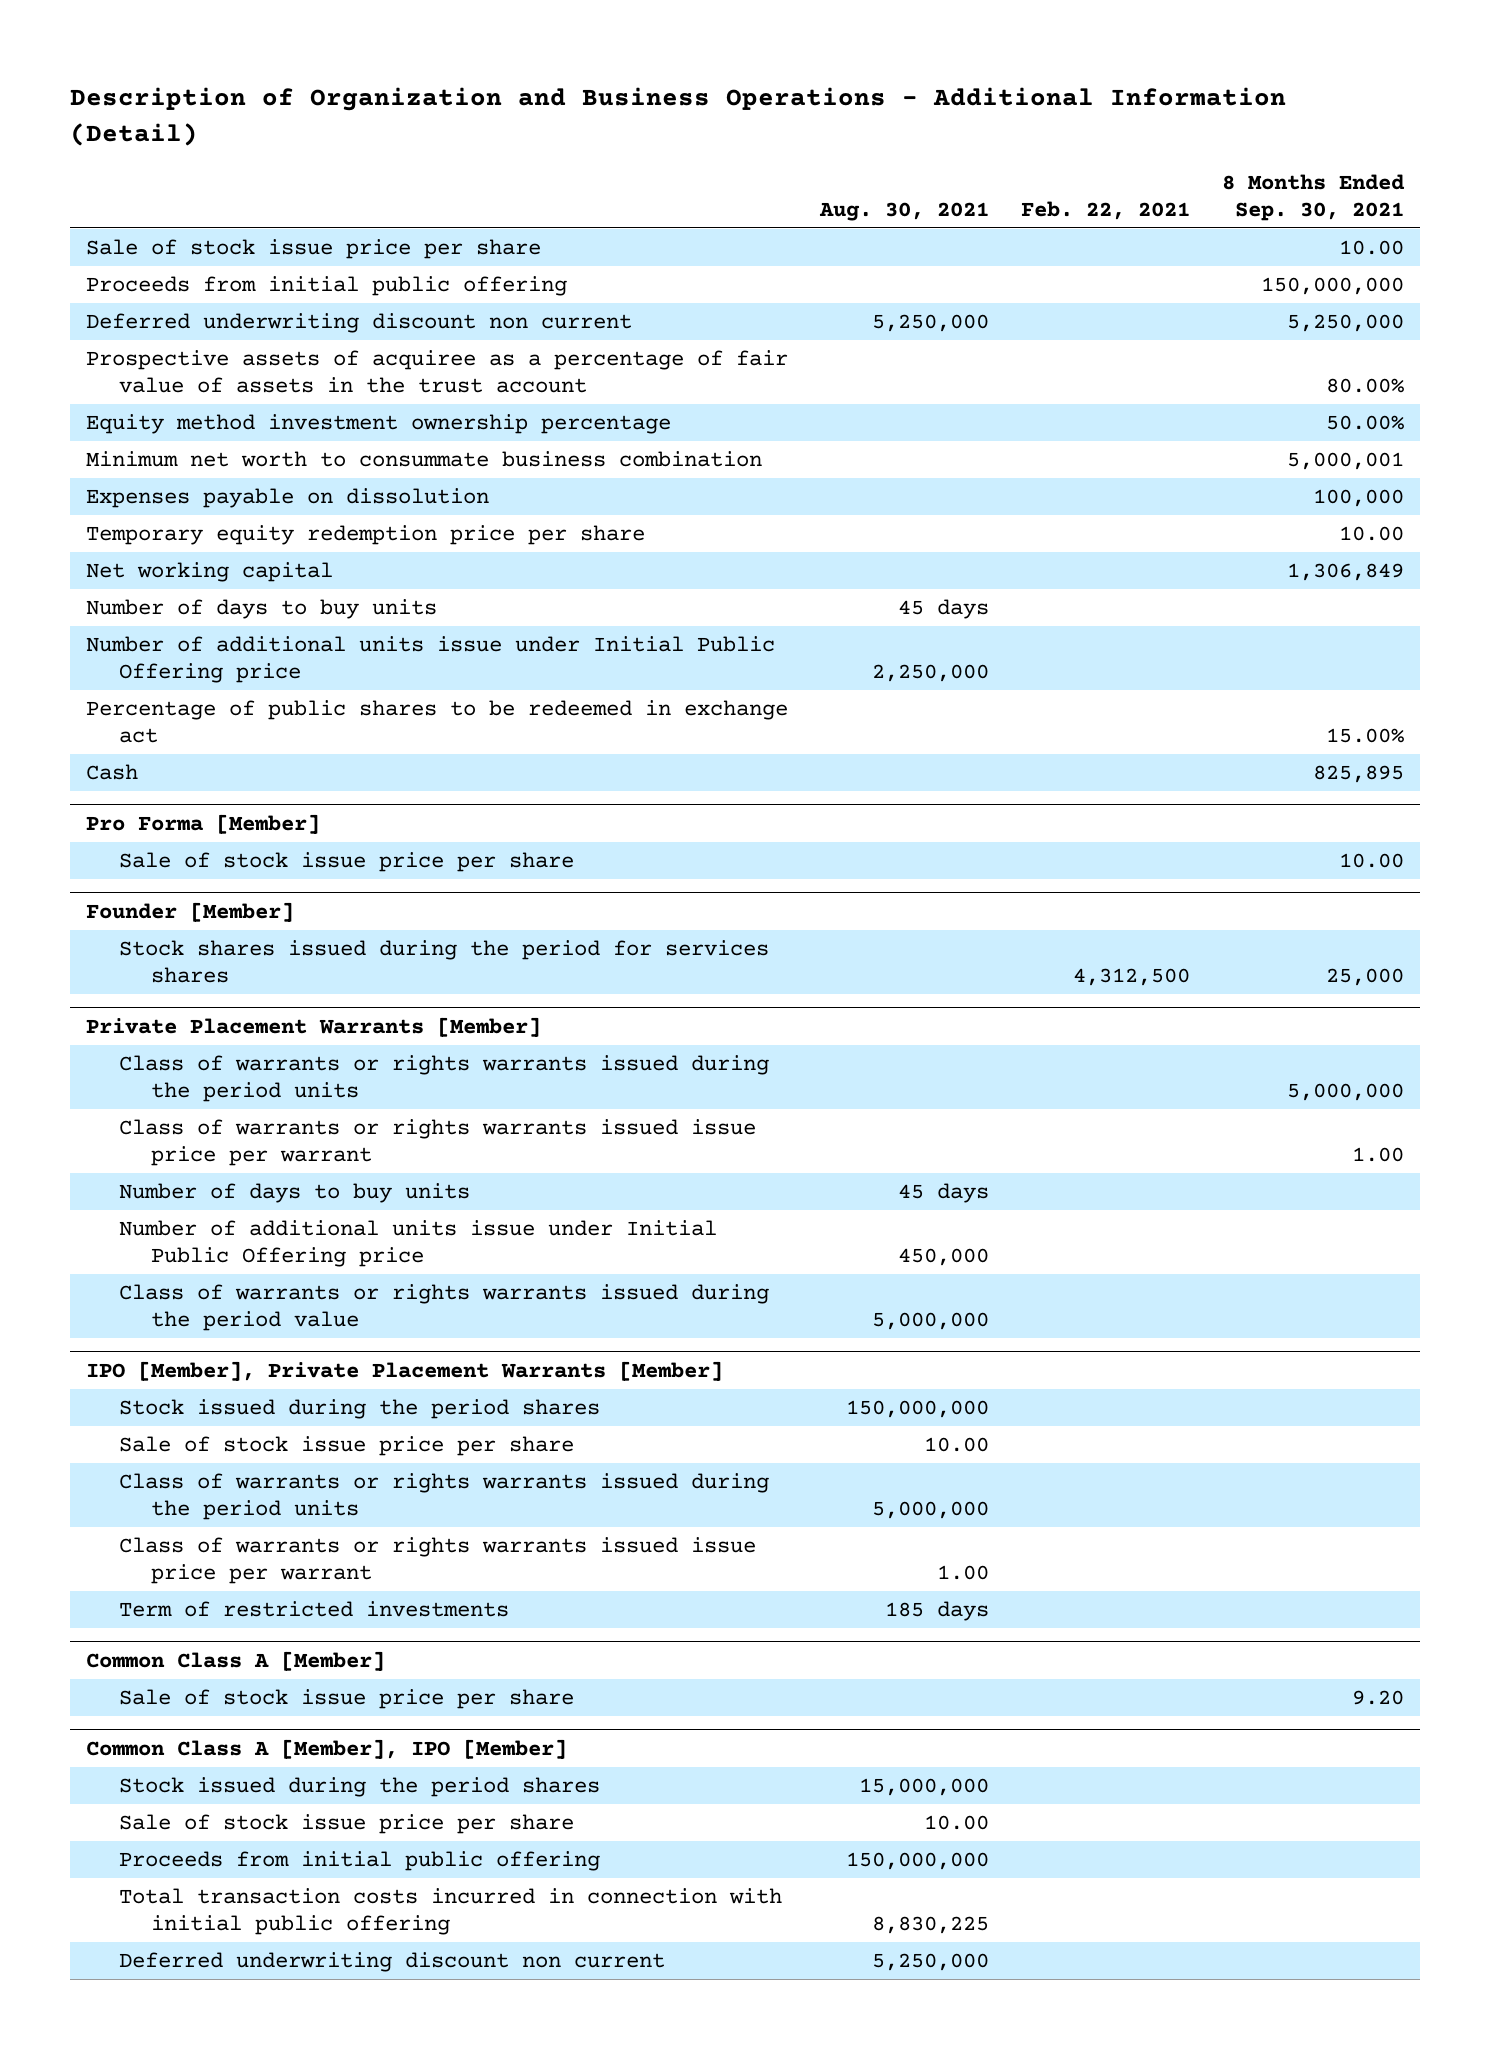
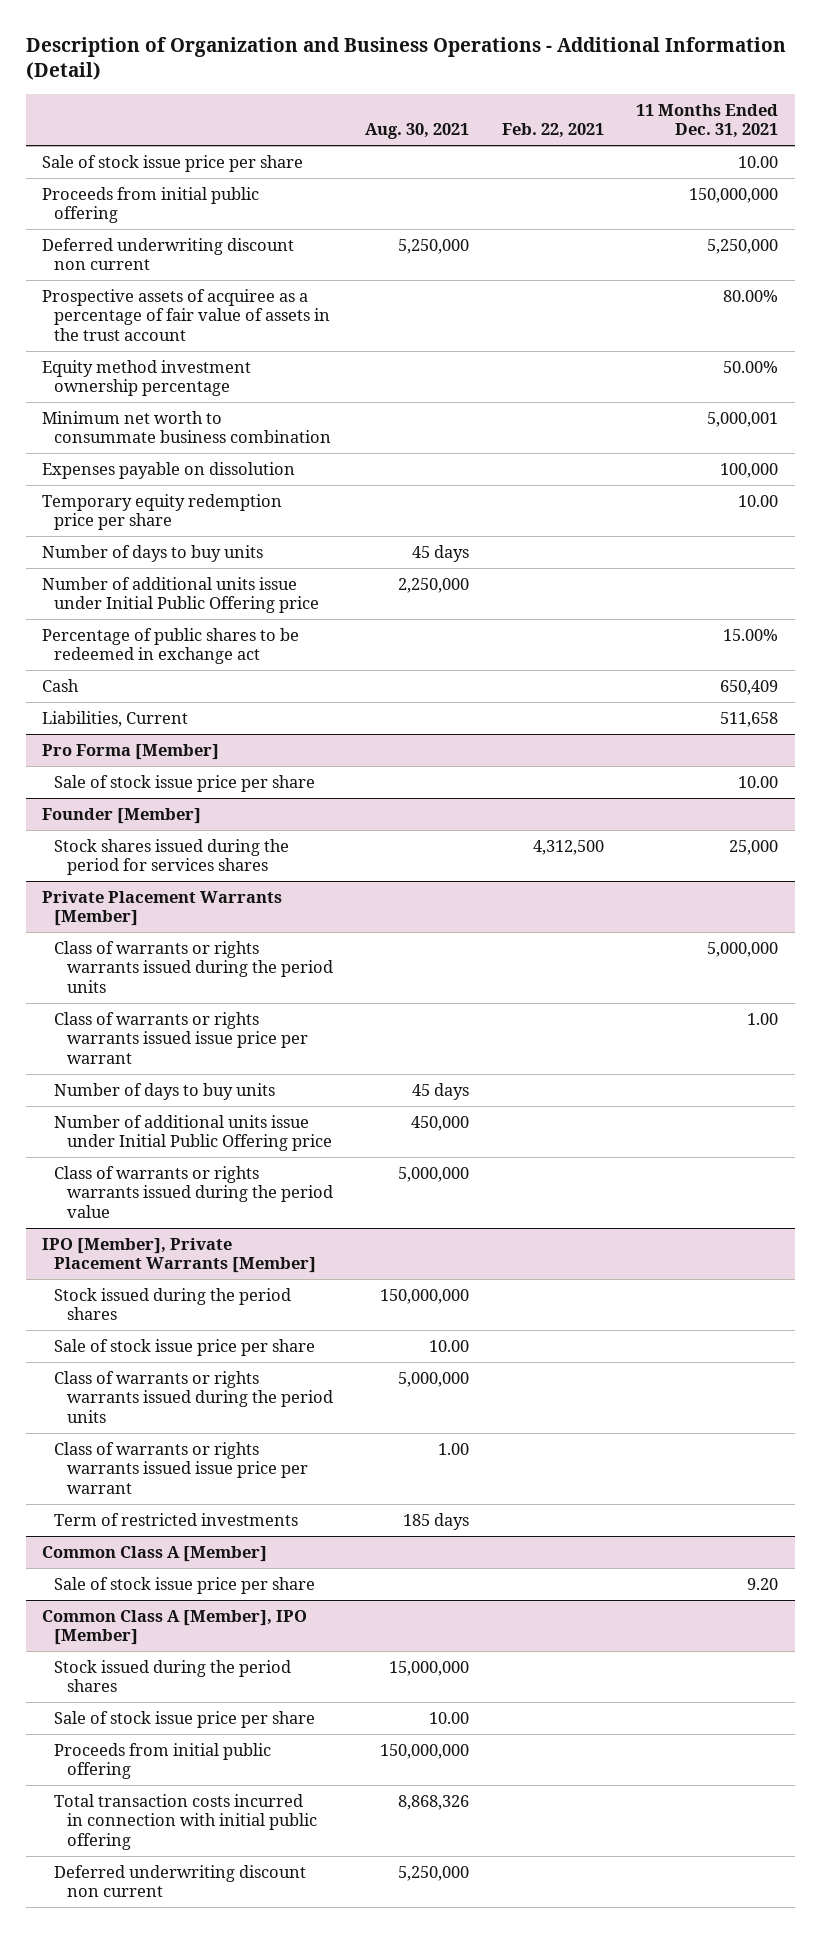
[1221,173,1405,221] 8 Months Ended Sep. 30, 2021 -> none
none -> [636,103,779,139] 11 Months Ended Dec. 31, 2021
[86,562,334,583] Net working capital -> none
none -> [42,710,189,727] Liabilities, Current
[872,1916,990,1935] 8,830,225 -> [398,1794,470,1810] 8,868,326

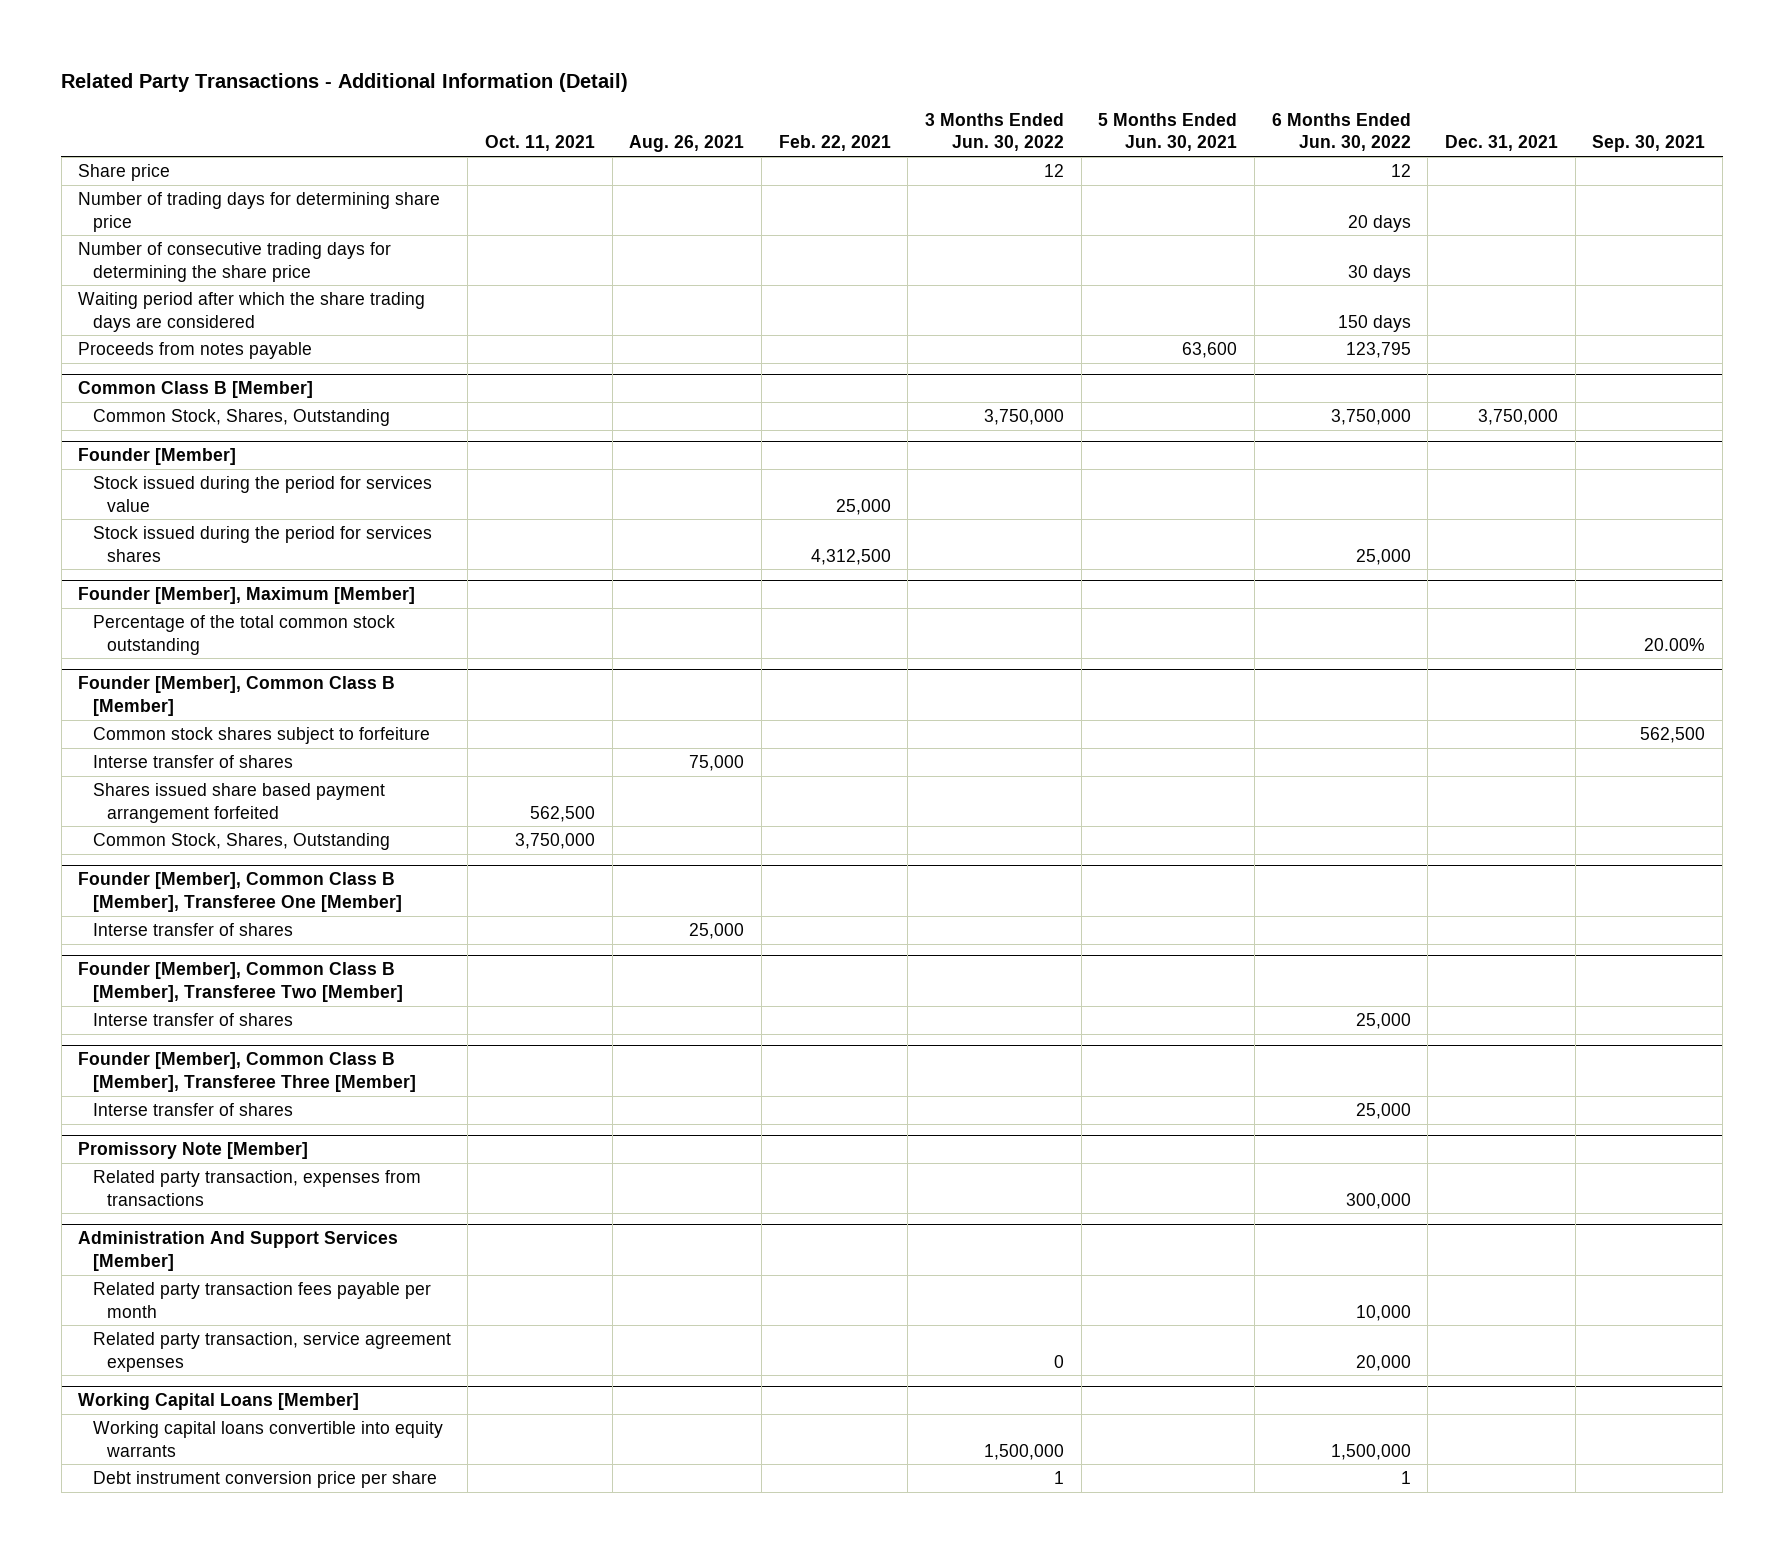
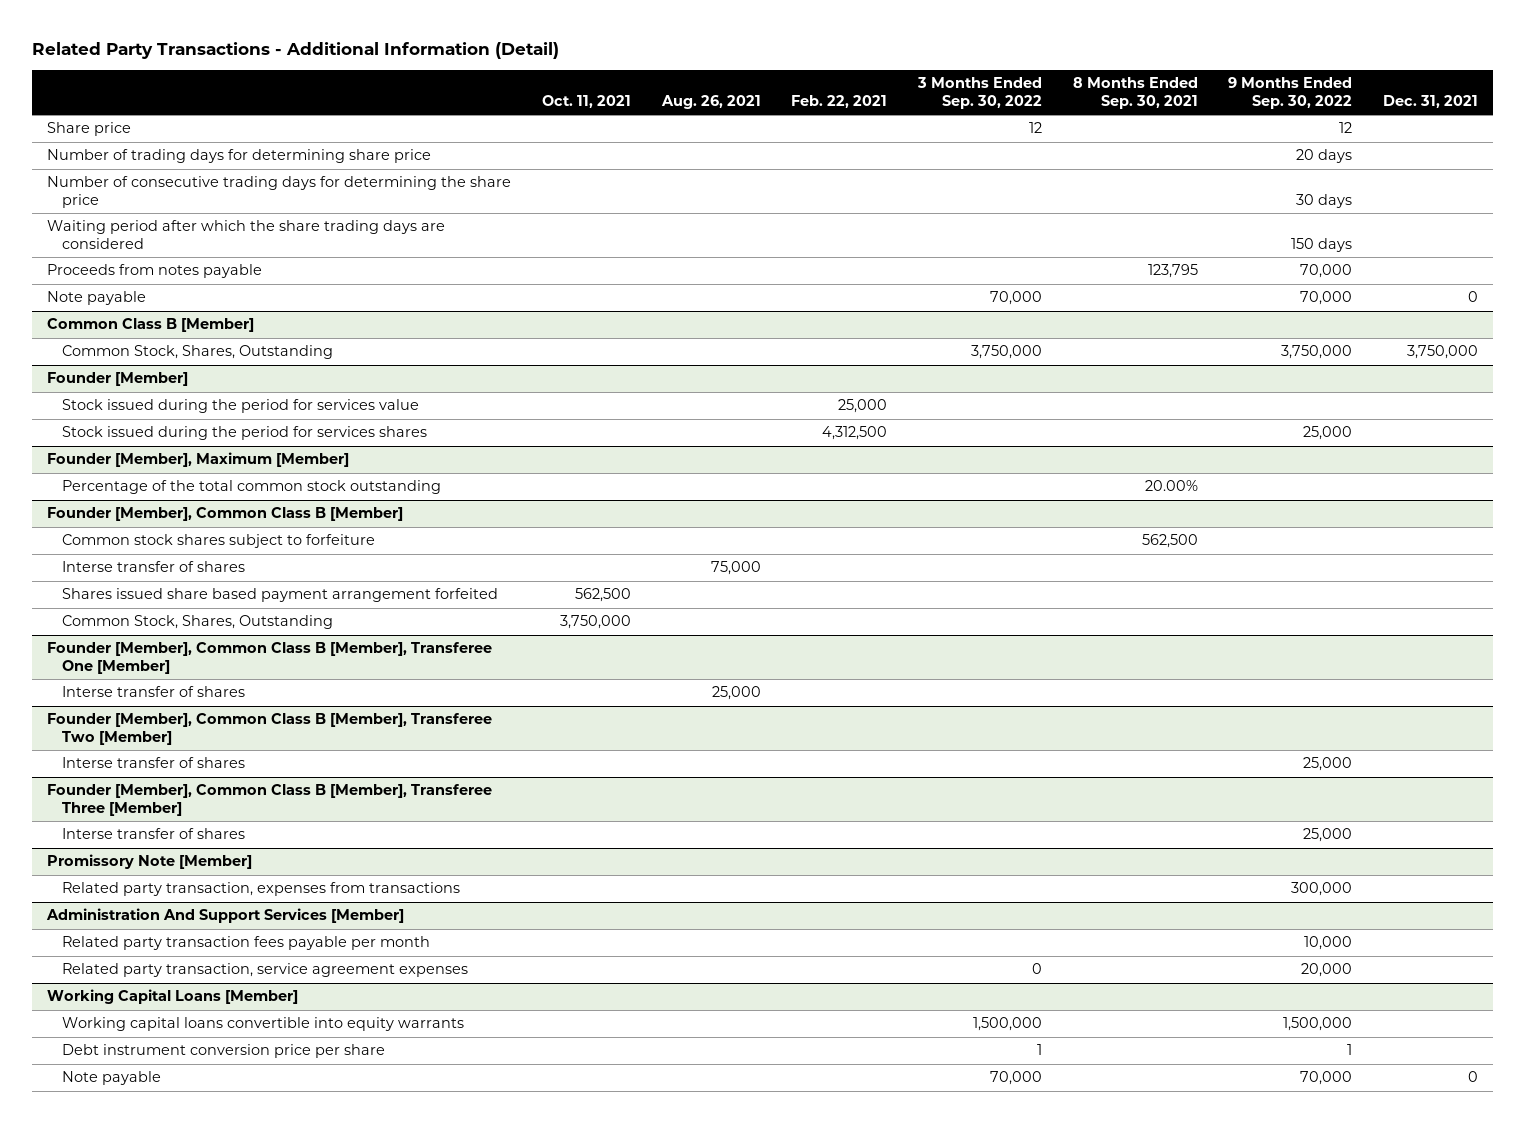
[925,112,1065,152] 3 Months Ended Jun. 30, 2022 -> none
[1098,112,1238,152] 5 Months Ended Jun. 30, 2021 -> none
[1271,112,1411,152] 6 Months Ended Jun. 30, 2022 -> none
[1592,135,1706,153] Sep. 30, 2021 -> none
none -> [917,77,1043,109] 3 Months Ended Sep. 30, 2022
none -> [1072,77,1198,109] 8 Months Ended Sep. 30, 2021
none -> [1228,77,1353,109] 9 Months Ended Sep. 30, 2022
none -> [47,291,147,306] Note payable
none -> [61,1071,161,1086] Note payable

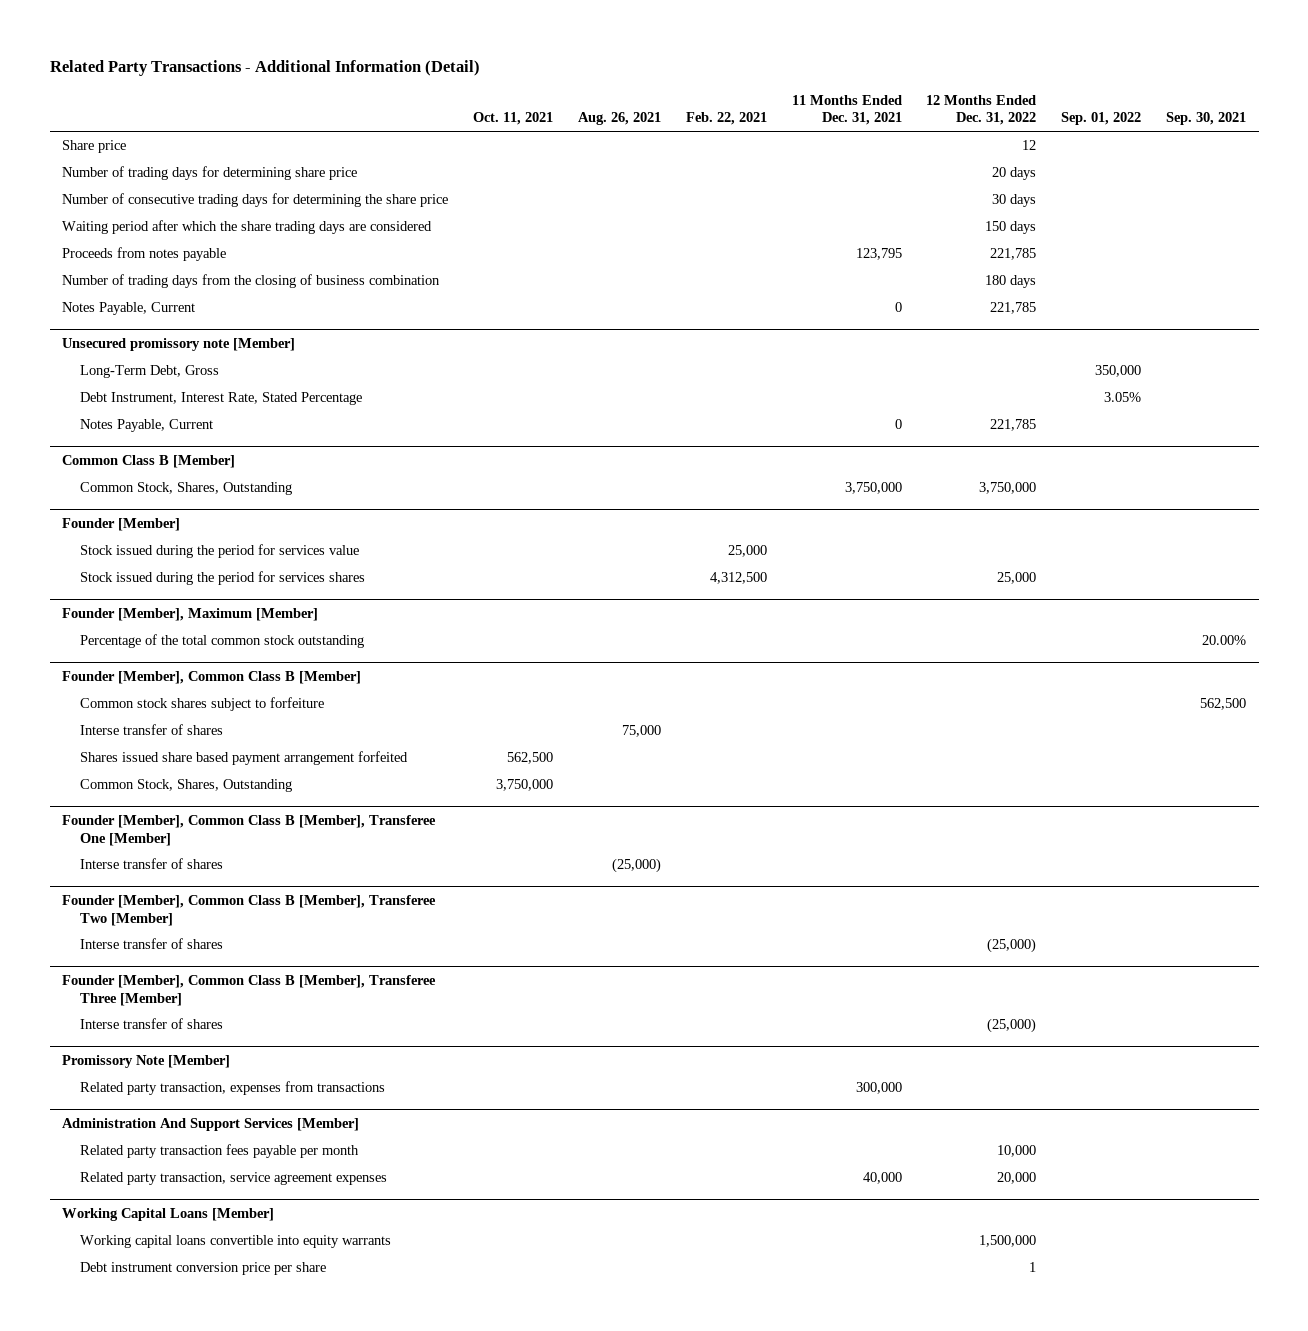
[917,77,1043,109] 3 Months Ended Sep. 30, 2022 -> none
[1072,77,1198,109] 8 Months Ended Sep. 30, 2021 -> none
[1228,77,1353,109] 9 Months Ended Sep. 30, 2022 -> none
[1383,94,1479,108] Dec. 31, 2021 -> none
none -> [791,94,902,126] 11 Months Ended Dec. 31, 2021
none -> [926,94,1037,126] 12 Months Ended Dec. 31, 2022
none -> [1061,112,1142,126] Sep. 01, 2022
none -> [1166,112,1247,126] Sep. 30, 2021
[47,291,147,306] Note payable -> none
none -> [61,274,440,289] Number of trading days from the closing of business combination
none -> [61,302,195,316] Notes Payable, Current
none -> [61,337,295,351] Unsecured promissory note [Member]
none -> [79,365,219,379] Long-Term Debt, Gross
none -> [79,392,362,406] Debt Instrument, Interest Rate, Stated Percentage
none -> [79,419,213,433] Notes Payable, Current
[711,686,761,701] 25,000 -> [611,858,661,874] (25,000)
[61,1071,161,1086] Note payable -> none

